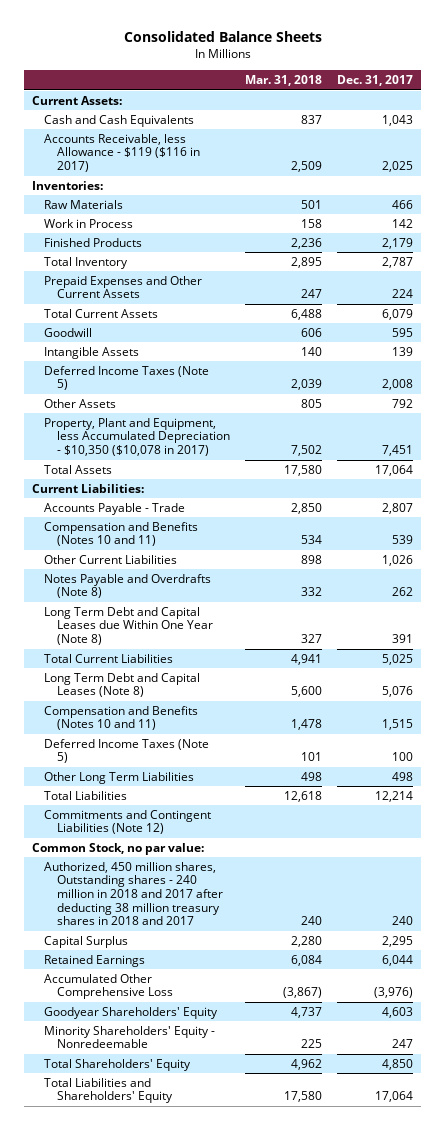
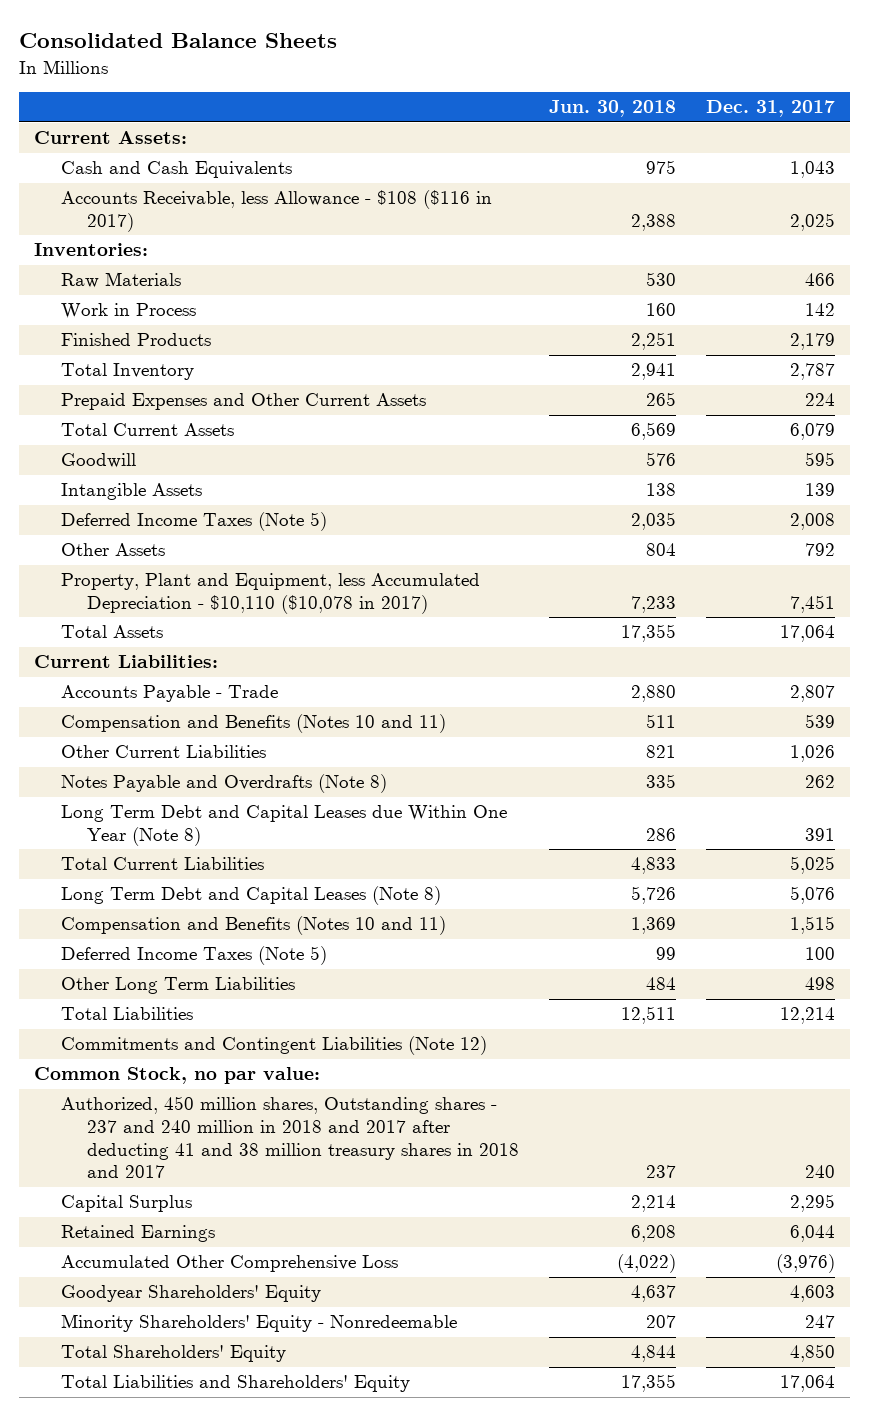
[244,75,322,87] Mar. 31, 2018 -> none
none -> [549,100,677,118] Jun. 30, 2018
[44,133,200,173] Accounts Receivable, less Allowance - $119 ($116 in 2017) -> [60,190,492,232] Accounts Receivable, less Allowance - $108 ($116 in 2017)
[44,417,230,457] Property, Plant and Equipment, less Accumulated Depreciation - $10,350 ($10,078 in 2017) -> [60,573,480,614] Property, Plant and Equipment, less Accumulated Depreciation - $10,110 ($10,078 in 2017)
[44,861,223,926] Authorized, 450 million shares, Outstanding shares - 240 million in 2018 and 2017 after deducting 38 million treasury shares in 2018 and 2017 -> [60,1096,520,1179] Authorized, 450 million shares, Outstanding shares - 237 and 240 million in 2018 and 2017 after deducting 41 and 38 million treasury shares in 2018 and 2017

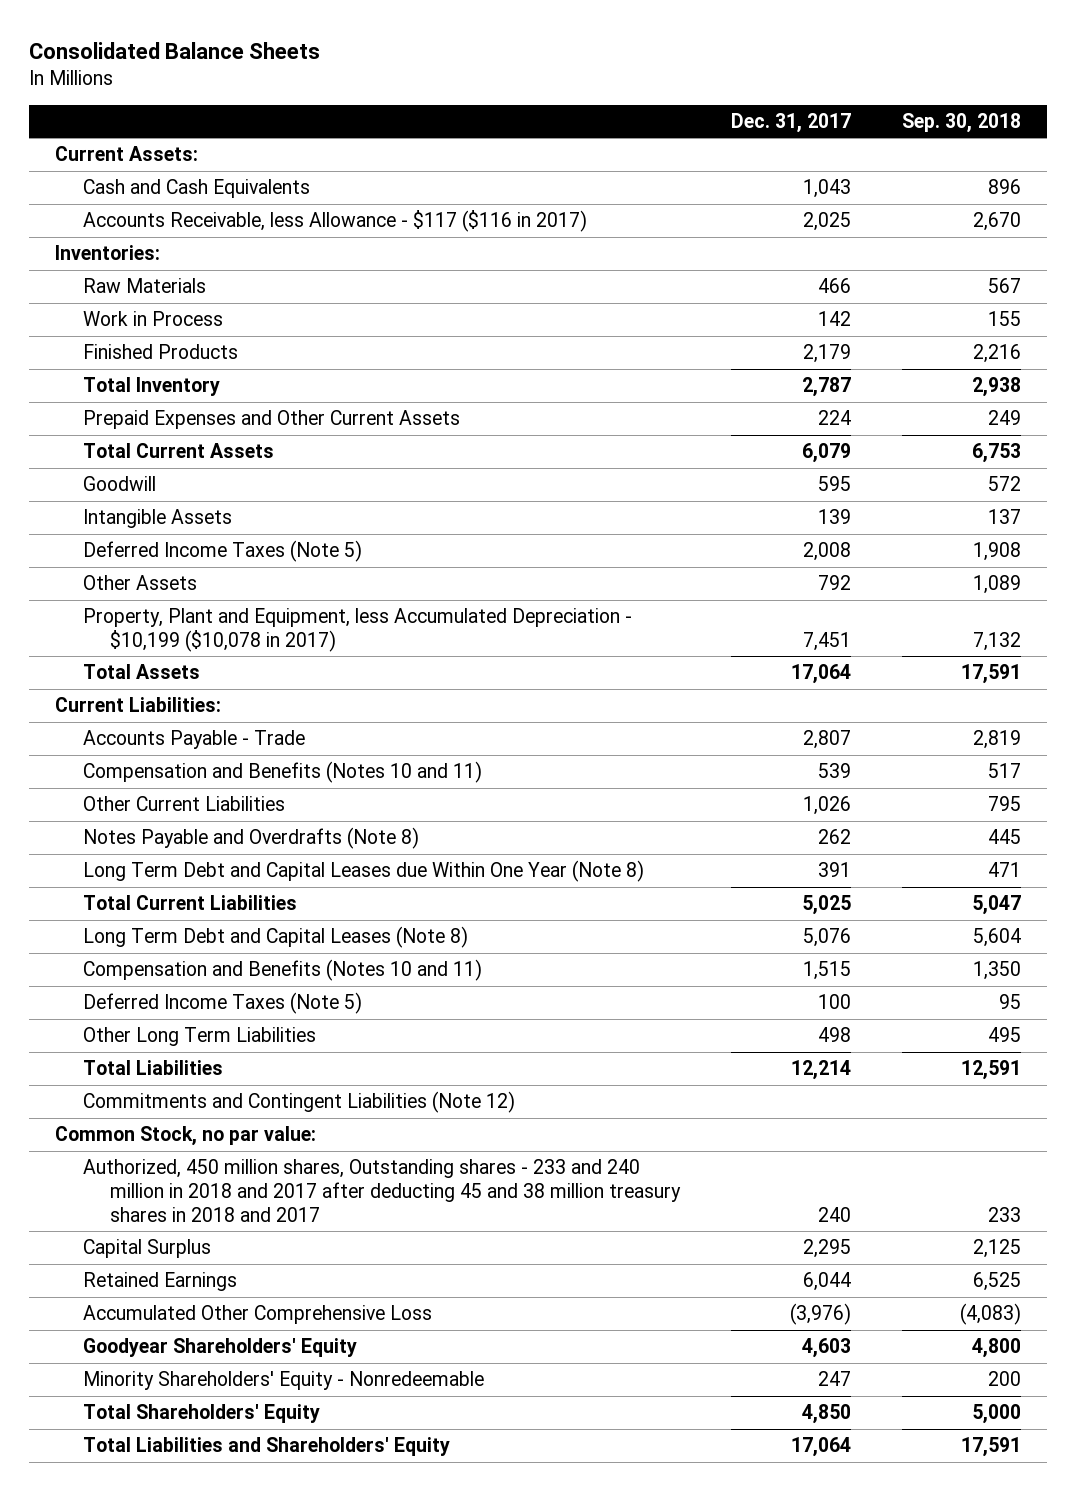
[549,100,677,118] Jun. 30, 2018 -> none
none -> [902,112,1022,133] Sep. 30, 2018
[60,190,492,232] Accounts Receivable, less Allowance - $108 ($116 in 2017) -> [82,210,587,233] Accounts Receivable, less Allowance - $117 ($116 in 2017)
[60,573,480,614] Property, Plant and Equipment, less Accumulated Depreciation - $10,110 ($10,078 in 2017) -> [82,608,632,653] Property, Plant and Equipment, less Accumulated Depreciation - $10,199 ($10,078 in 2017)
[60,1096,520,1179] Authorized, 450 million shares, Outstanding shares - 237 and 240 million in 2018 and 2017 after deducting 41 and 38 million treasury shares in 2018 and 2017 -> [82,1159,682,1222] Authorized, 450 million shares, Outstanding shares - 233 and 240 million in 2018 and 2017 after deducting 45 and 38 million treasury shares in 2018 and 2017

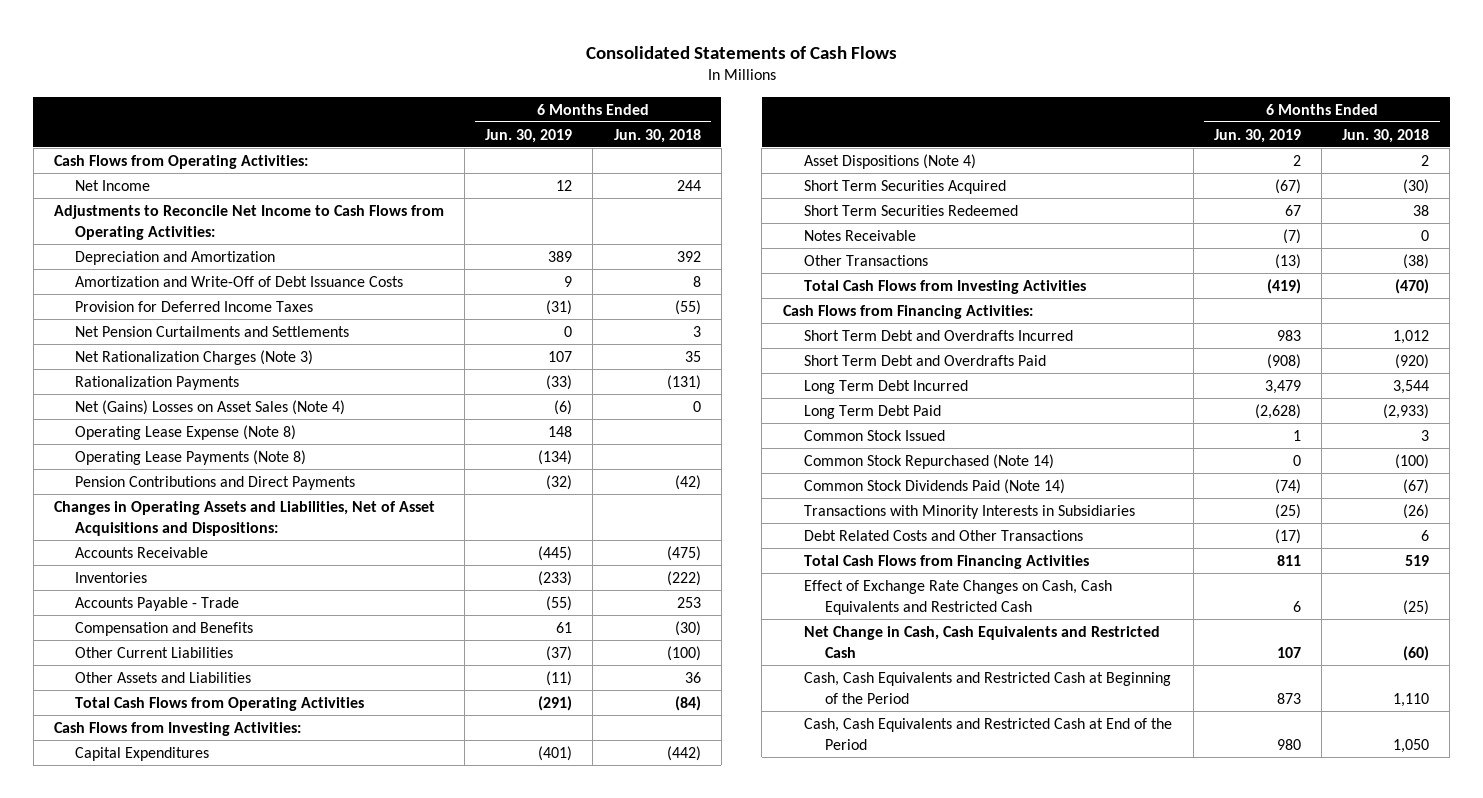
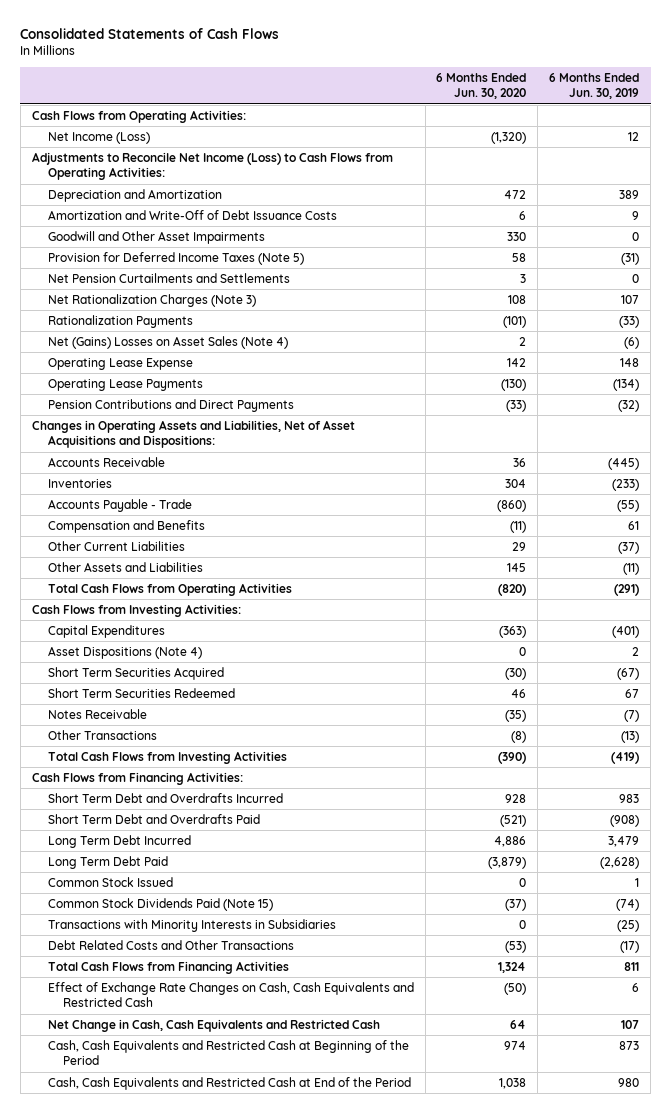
[613,128,701,143] Jun. 30, 2018 -> none
none -> [436,72,527,100] 6 Months Ended Jun. 30, 2020
[75,179,151,191] Net Income -> [47,131,150,144] Net Income (Loss)
[53,204,444,240] Adjustments to Reconcile Net Income to Cash Flows from Operating Activities: -> [31,151,393,181] Adjustments to Reconcile Net Income (Loss) to Cash Flows from Operating Activities:
none -> [47,230,265,244] Goodwill and Other Asset Impairments
[75,300,314,312] Provision for Deferred Income Taxes -> [47,251,304,265] Provision for Deferred Income Taxes (Note 5)
[75,424,297,440] Operating Lease Expense (Note 8) -> [47,357,193,370] Operating Lease Expense
[75,449,307,465] Operating Lease Payments (Note 8) -> [47,378,203,391] Operating Lease Payments
[803,453,1054,469] Common Stock Repurchased (Note 14) -> none
[803,478,1065,494] Common Stock Dividends Paid (Note 14) -> [47,897,273,911] Common Stock Dividends Paid (Note 15)

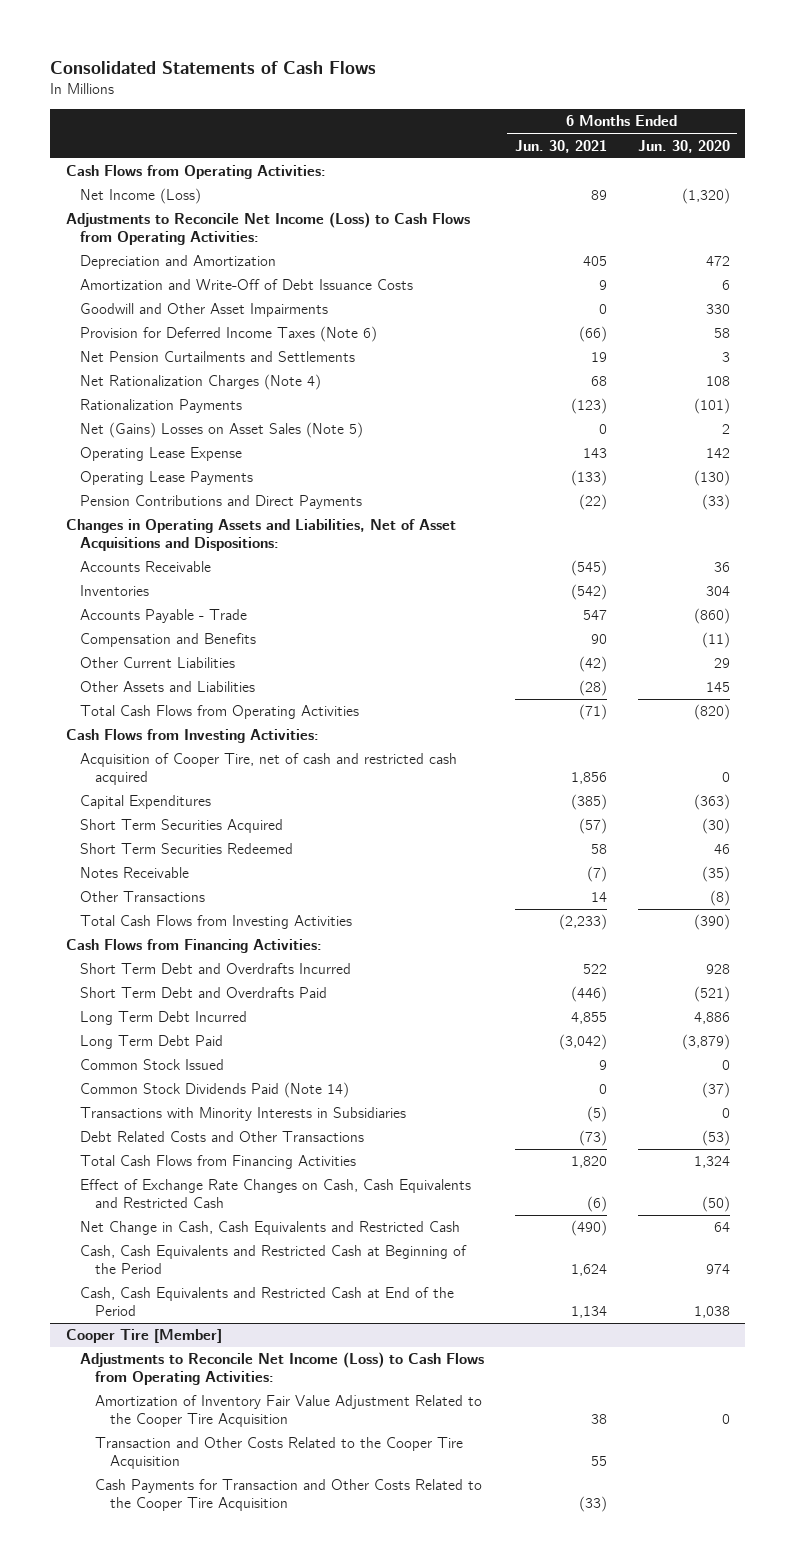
[549,72,640,100] 6 Months Ended Jun. 30, 2019 -> none
none -> [514,139,607,153] Jun. 30, 2021
[47,251,304,265] Provision for Deferred Income Taxes (Note 5) -> [80,326,378,343] Provision for Deferred Income Taxes (Note 6)
[47,293,256,307] Net Rationalization Charges (Note 3) -> [80,374,322,391] Net Rationalization Charges (Note 4)
[47,335,288,349] Net (Gains) Losses on Asset Sales (Note 4) -> [80,422,364,439] Net (Gains) Losses on Asset Sales (Note 5)
none -> [80,753,458,786] Acquisition of Cooper Tire, net of cash and restricted cash acquired
[47,645,202,659] Asset Dispositions (Note 4) -> none
[47,897,273,911] Common Stock Dividends Paid (Note 15) -> [80,1082,350,1099] Common Stock Dividends Paid (Note 14)
none -> [65,1329,222,1344] Cooper Tire [Member]
none -> [80,1352,485,1386] Adjustments to Reconcile Net Income (Loss) to Cash Flows from Operating Activities:
none -> [95,1395,483,1428] Amortization of Inventory Fair Value Adjustment Related to the Cooper Tire Acquisition
none -> [95,1437,464,1470] Transaction and Other Costs Related to the Cooper Tire Acquisition
none -> [95,1479,483,1512] Cash Payments for Transaction and Other Costs Related to the Cooper Tire Acquisition

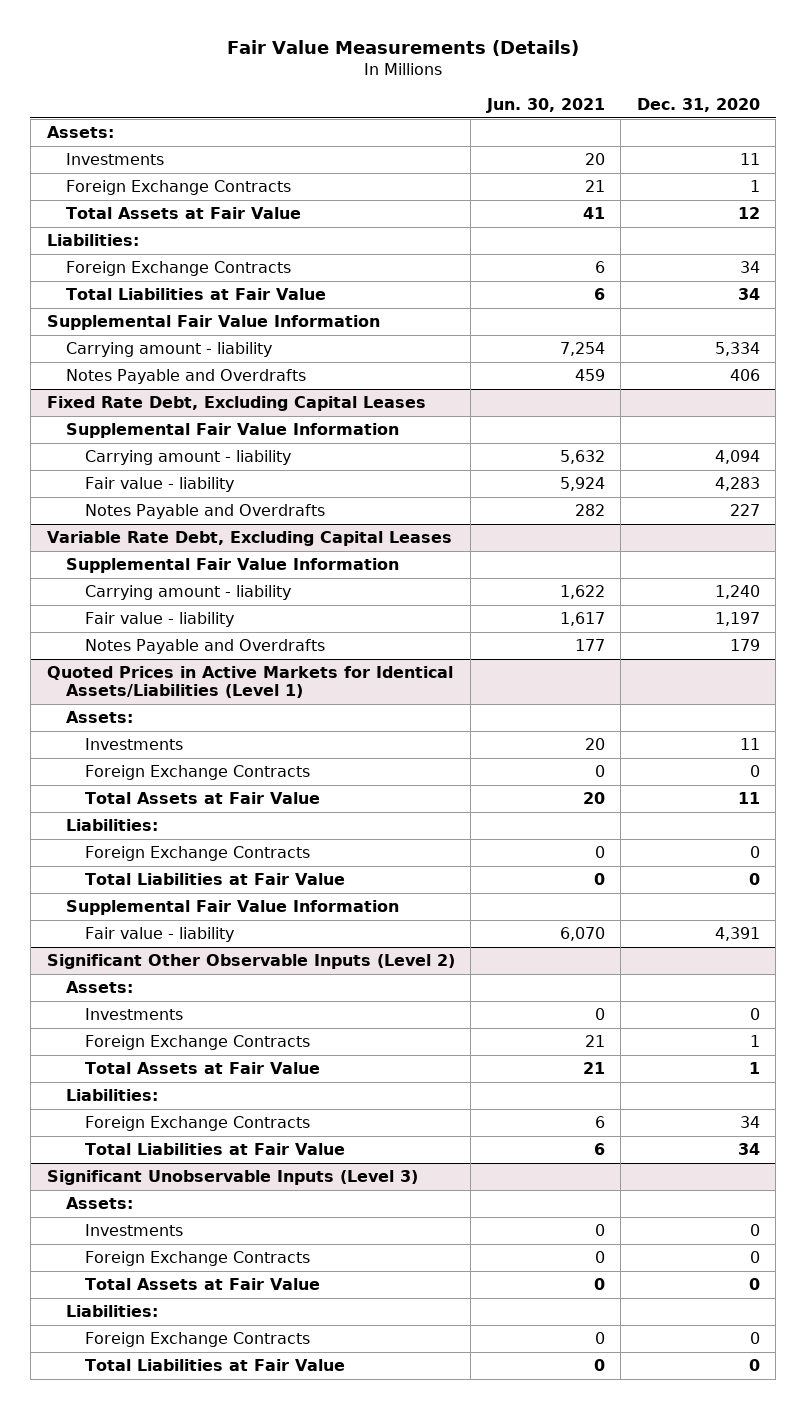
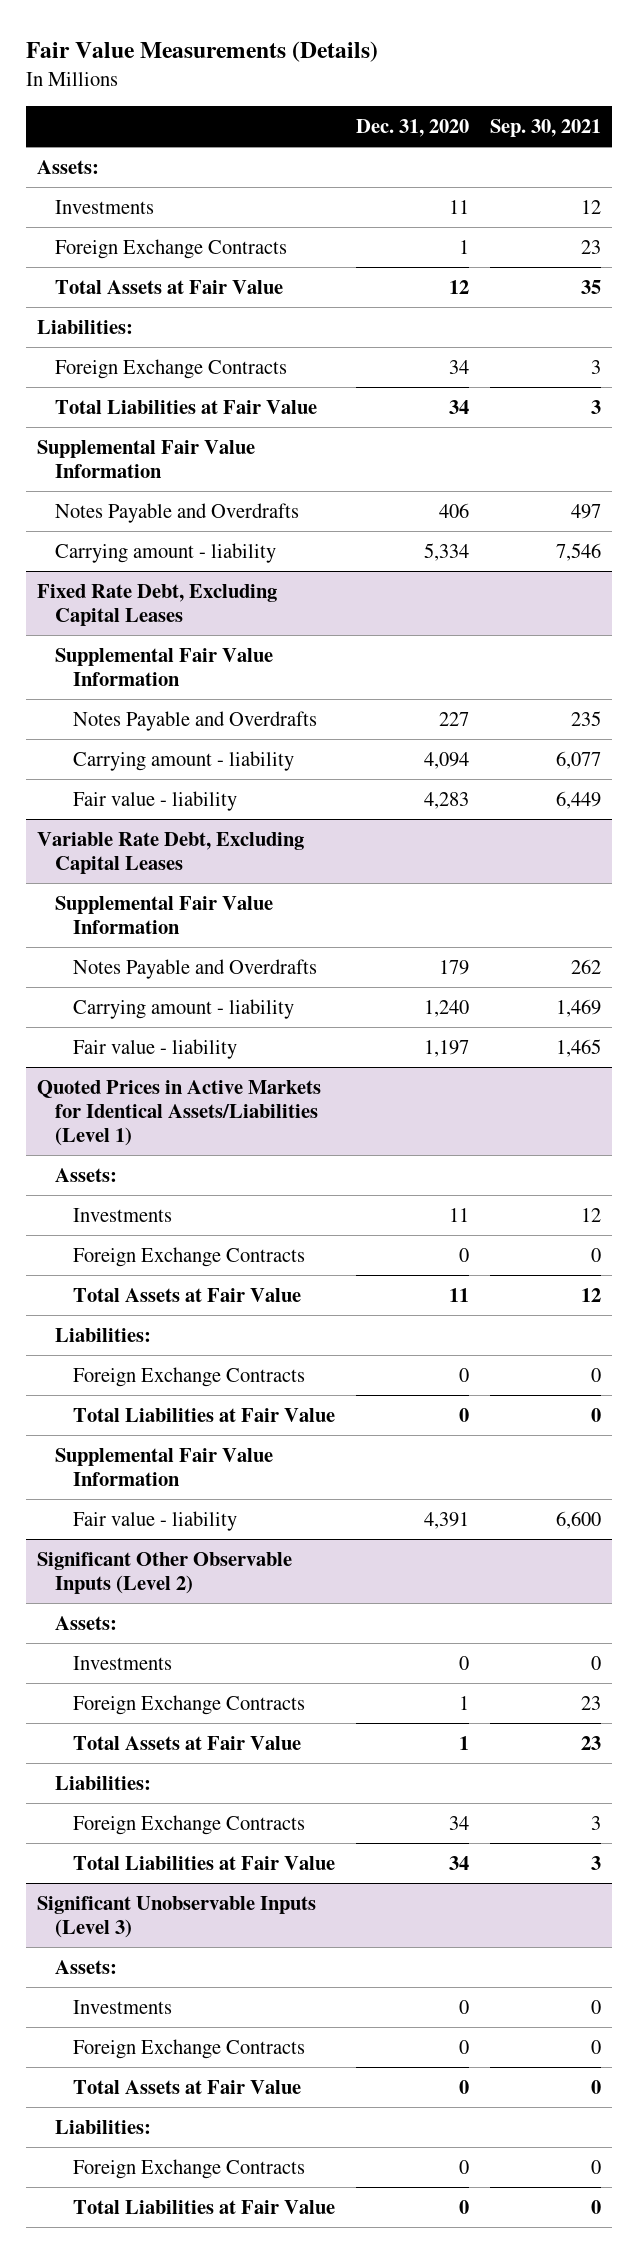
[485,97,605,113] Jun. 30, 2021 -> none
none -> [490,118,602,137] Sep. 30, 2021
[65,342,272,358] Carrying amount - liability -> [55,542,277,563] Carrying amount - liability
[85,504,326,520] Notes Payable and Overdrafts -> [73,710,318,731] Notes Payable and Overdrafts
[85,639,326,655] Notes Payable and Overdrafts -> [73,958,318,979] Notes Payable and Overdrafts

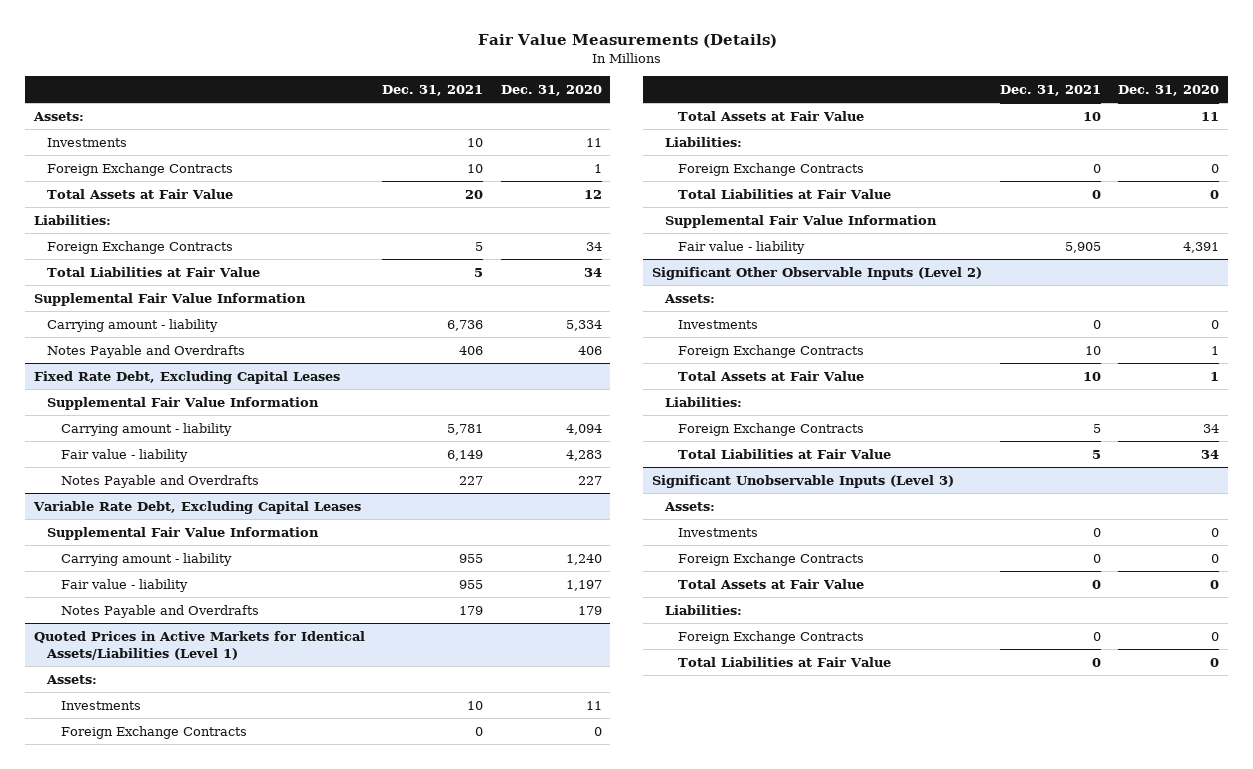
[490,118,602,137] Sep. 30, 2021 -> none
none -> [382,84,484,96] Dec. 31, 2021
[55,502,300,523] Notes Payable and Overdrafts -> [47,344,246,358] Notes Payable and Overdrafts
[73,710,318,731] Notes Payable and Overdrafts -> [60,474,259,488] Notes Payable and Overdrafts
[73,958,318,979] Notes Payable and Overdrafts -> [60,604,259,618] Notes Payable and Overdrafts

